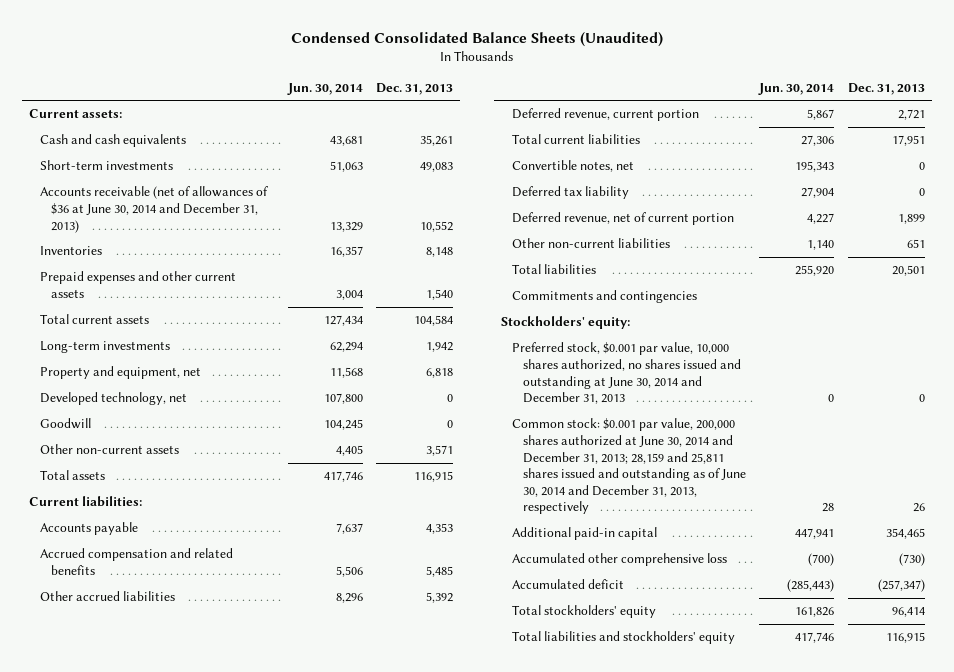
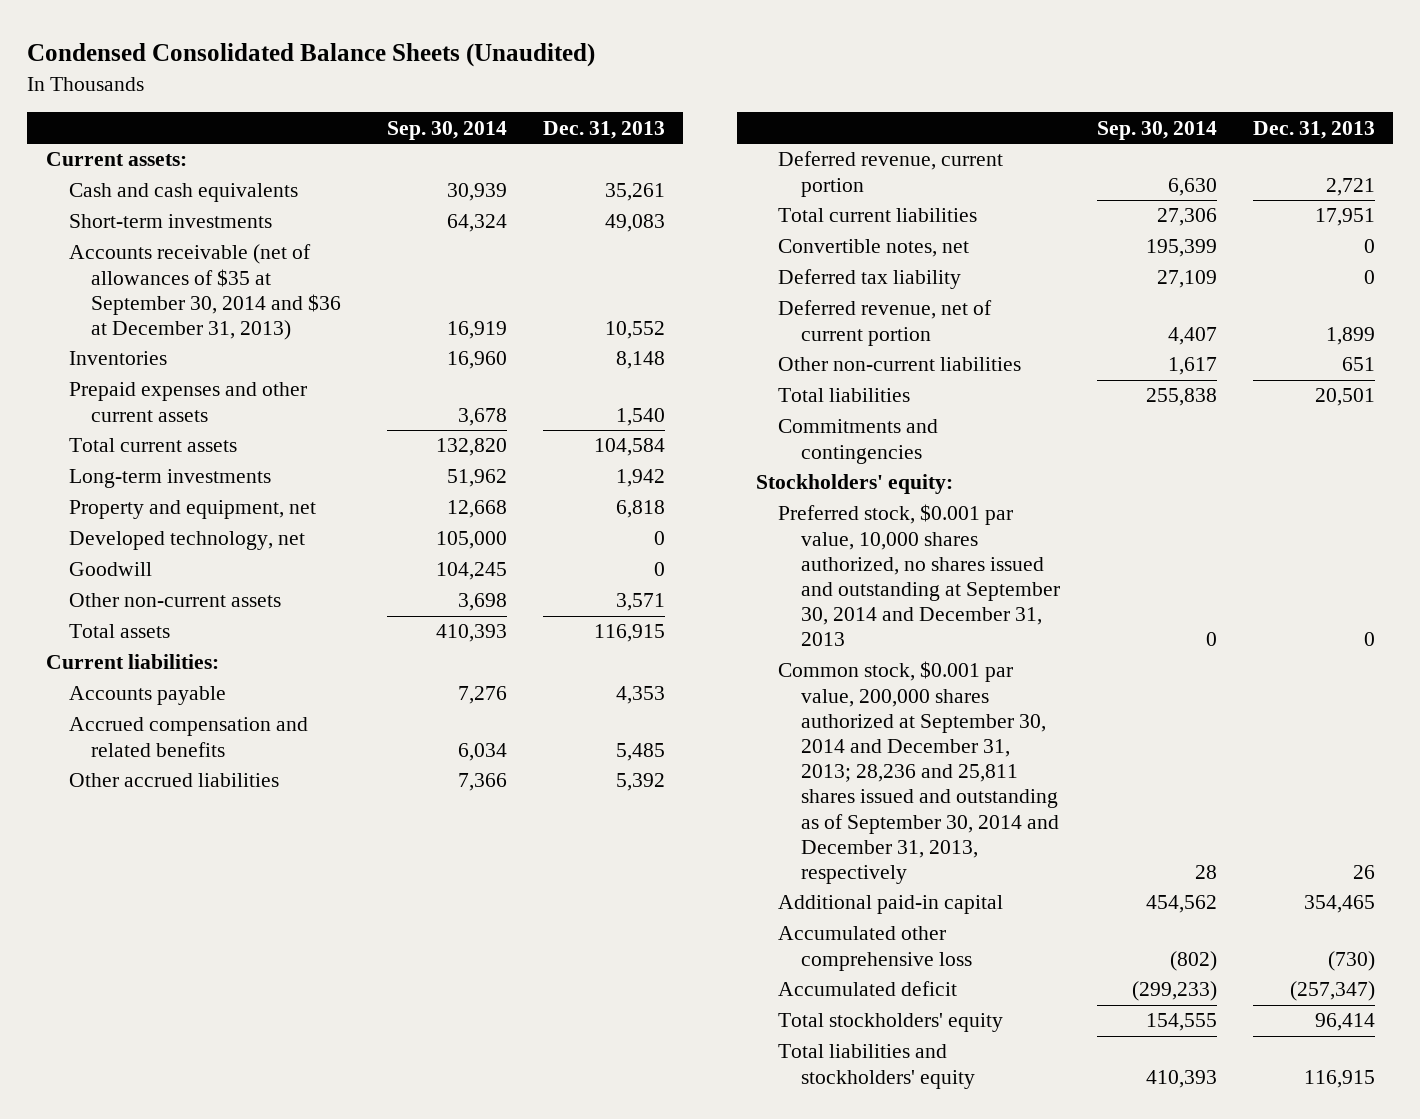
[286,82,363,95] Jun. 30, 2014 -> none
none -> [386,120,507,140] Sep. 30, 2014
[39,186,268,233] Accounts receivable (net of allowances of $36 at June 30, 2014 and December 31, 2013) -> [68,244,342,341] Accounts receivable (net of allowances of $35 at September 30, 2014 and $36 at December 31, 2013)
[511,342,741,405] Preferred stock, $0.001 par value, 10,000 shares authorized, no shares issued and outstanding at June 30, 2014 and December 31, 2013 -> [778,504,1061,647] Preferred stock, $0.001 par value, 10,000 shares authorized, no shares issued and outstanding at September 30, 2014 and December 31, 2013
[511,418,746,515] Common stock: $0.001 par value, 200,000 shares authorized at June 30, 2014 and December 31, 2013; 28,159 and 25,811 shares issued and outstanding as of June 30, 2014 and December 31, 2013, respectively -> [778,661,1060,885] Common stock, $0.001 par value, 200,000 shares authorized at September 30, 2014 and December 31, 2013; 28,236 and 25,811 shares issued and outstanding as of September 30, 2014 and December 31, 2013, respectively

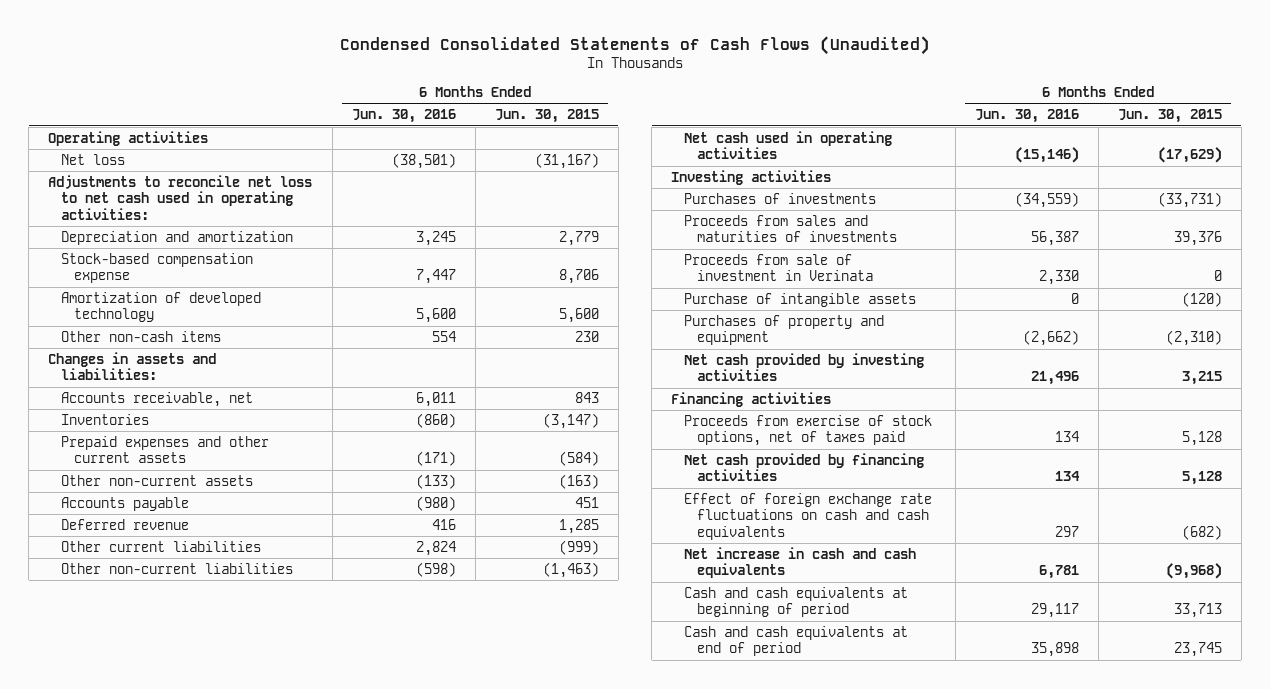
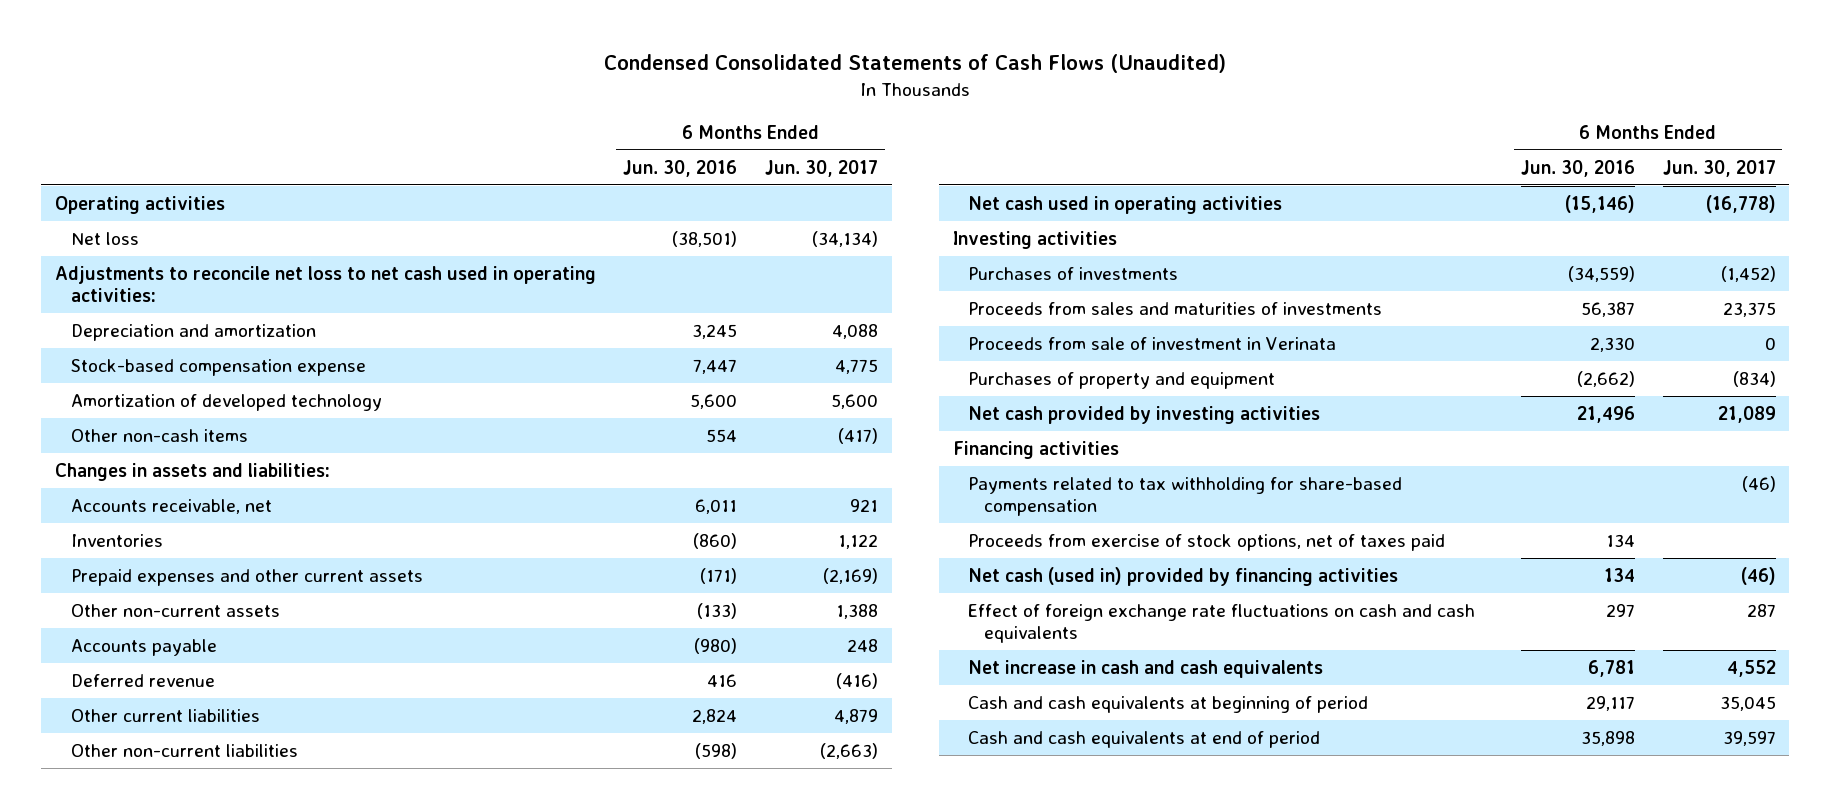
[494,109,599,124] Jun. 30, 2015 -> none
none -> [764,159,878,177] Jun. 30, 2017
[684,292,917,307] Purchase of intangible assets -> none
none -> [968,476,1403,516] Payments related to tax withholding for share-based compensation
[684,452,925,482] Net cash provided by financing activities -> [968,566,1399,586] Net cash (used in) provided by financing activities

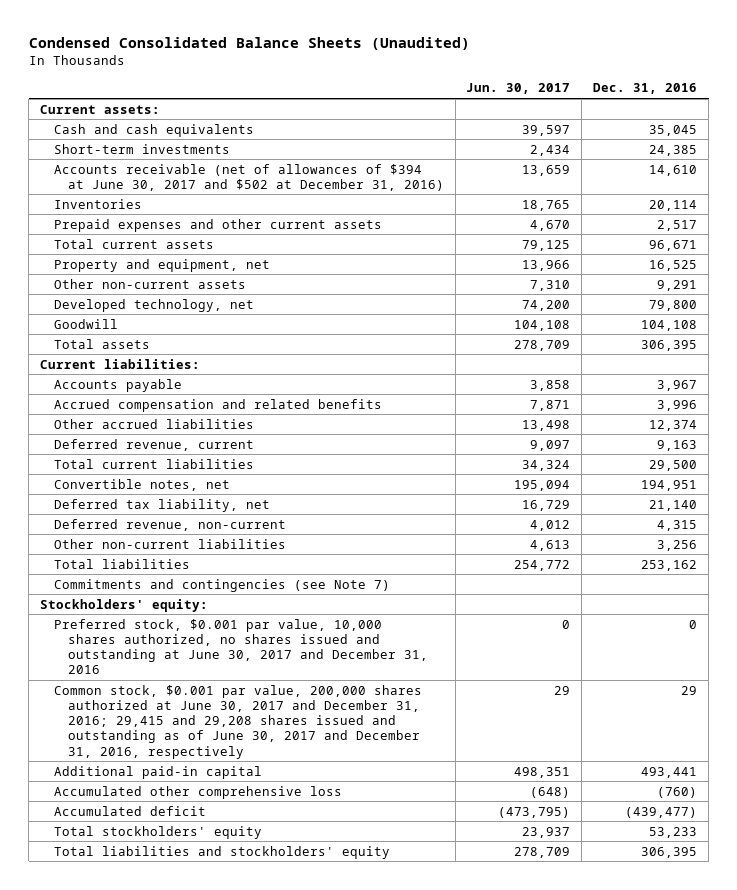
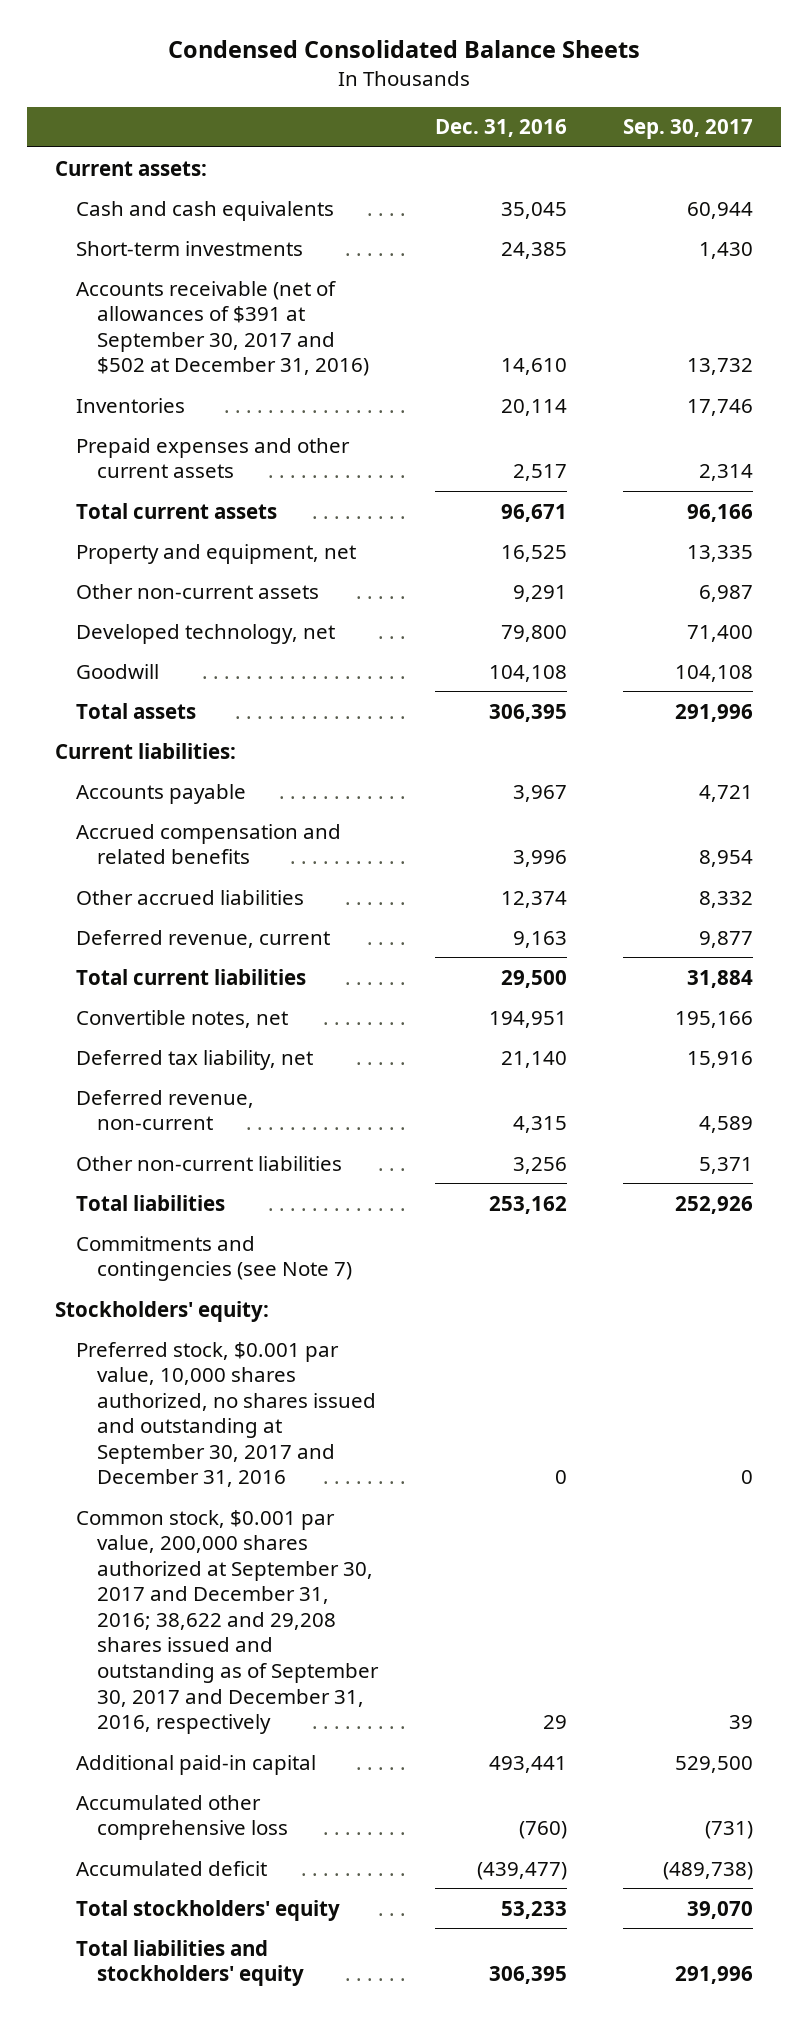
[28,37,470,51] Condensed Consolidated Balance Sheets (Unaudited) -> [167,40,640,59] Condensed Consolidated Balance Sheets
[466,83,571,95] Jun. 30, 2017 -> none
none -> [622,119,753,140] Sep. 30, 2017
[53,163,444,191] Accounts receivable (net of allowances of $394 at June 30, 2017 and $502 at December 31, 2016) -> [76,280,370,377] Accounts receivable (net of allowances of $391 at September 30, 2017 and $502 at December 31, 2016)
[53,618,428,675] Preferred stock, $0.001 par value, 10,000 shares authorized, no shares issued and outstanding at June 30, 2017 and December 31, 2016 -> [76,1341,377,1488] Preferred stock, $0.001 par value, 10,000 shares authorized, no shares issued and outstanding at September 30, 2017 and December 31, 2016
[53,684,422,759] Common stock, $0.001 par value, 200,000 shares authorized at June 30, 2017 and December 31, 2016; 29,415 and 29,208 shares issued and outstanding as of June 30, 2017 and December 31, 2016, respectively -> [76,1509,380,1735] Common stock, $0.001 par value, 200,000 shares authorized at September 30, 2017 and December 31, 2016; 38,622 and 29,208 shares issued and outstanding as of September 30, 2017 and December 31, 2016, respectively

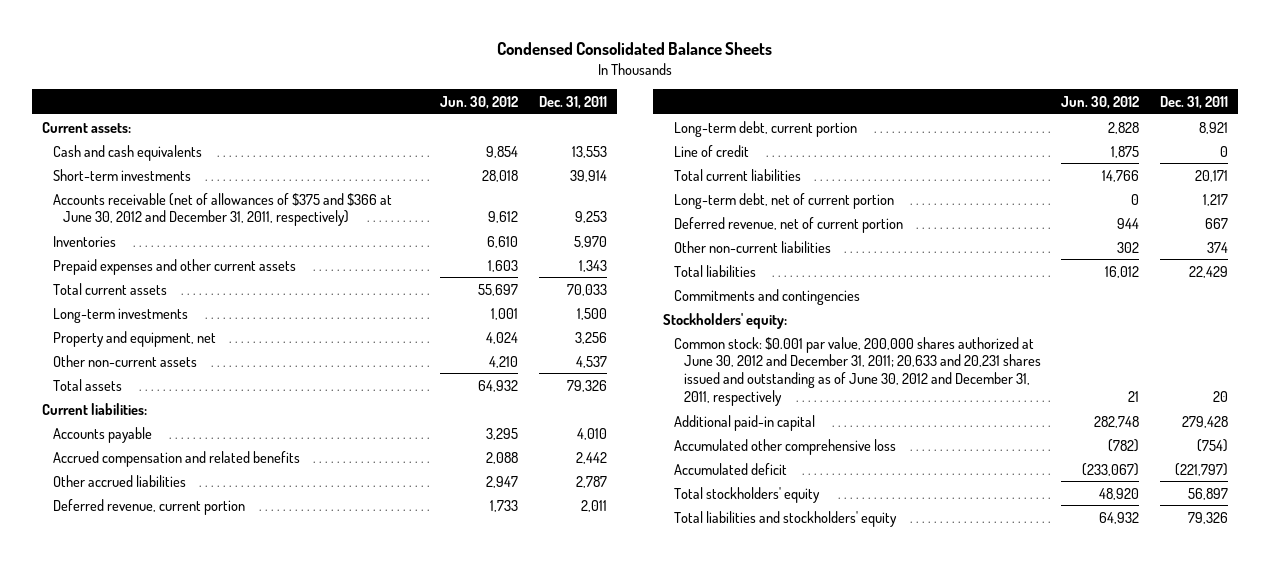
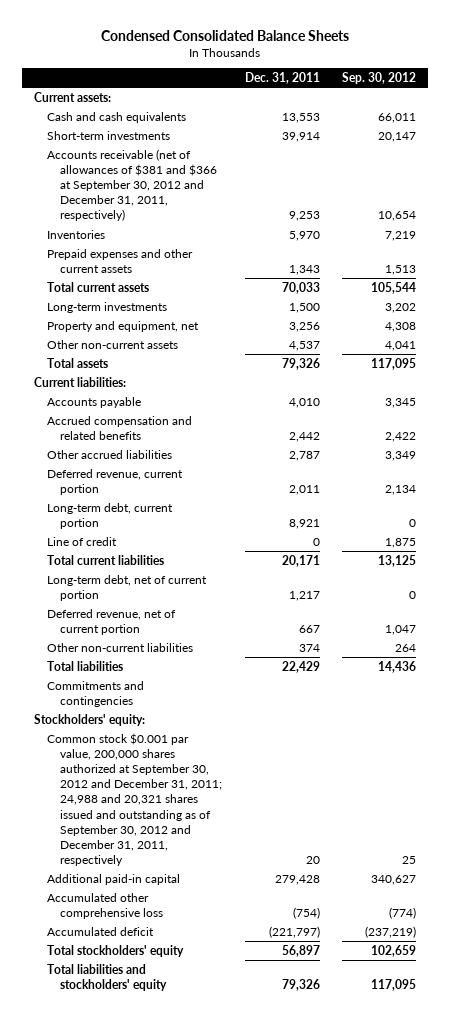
[440,95,519,109] Jun. 30, 2012 -> none
none -> [342,72,417,85] Sep. 30, 2012
[52,192,392,227] Accounts receivable (net of allowances of $375 and $366 at June 30, 2012 and December 31, 2011, respectively) -> [46,148,218,222] Accounts receivable (net of allowances of $381 and $366 at September 30, 2012 and December 31, 2011, respectively)
[673,336,1042,406] Common stock: $0.001 par value, 200,000 shares authorized at June 30, 2012 and December 31, 2011; 20,633 and 20,231 shares issued and outstanding as of June 30, 2012 and December 31, 2011, respectively -> [46,732,223,867] Common stock $0.001 par value, 200,000 shares authorized at September 30, 2012 and December 31, 2011; 24,988 and 20,321 shares issued and outstanding as of September 30, 2012 and December 31, 2011, respectively

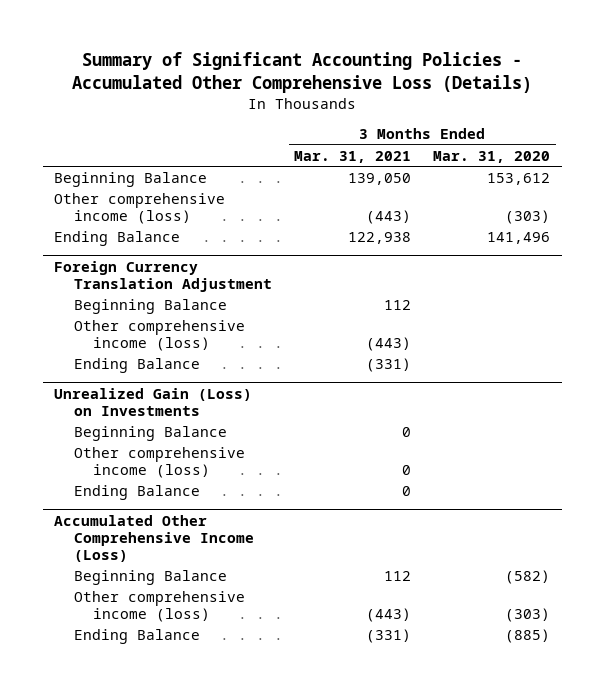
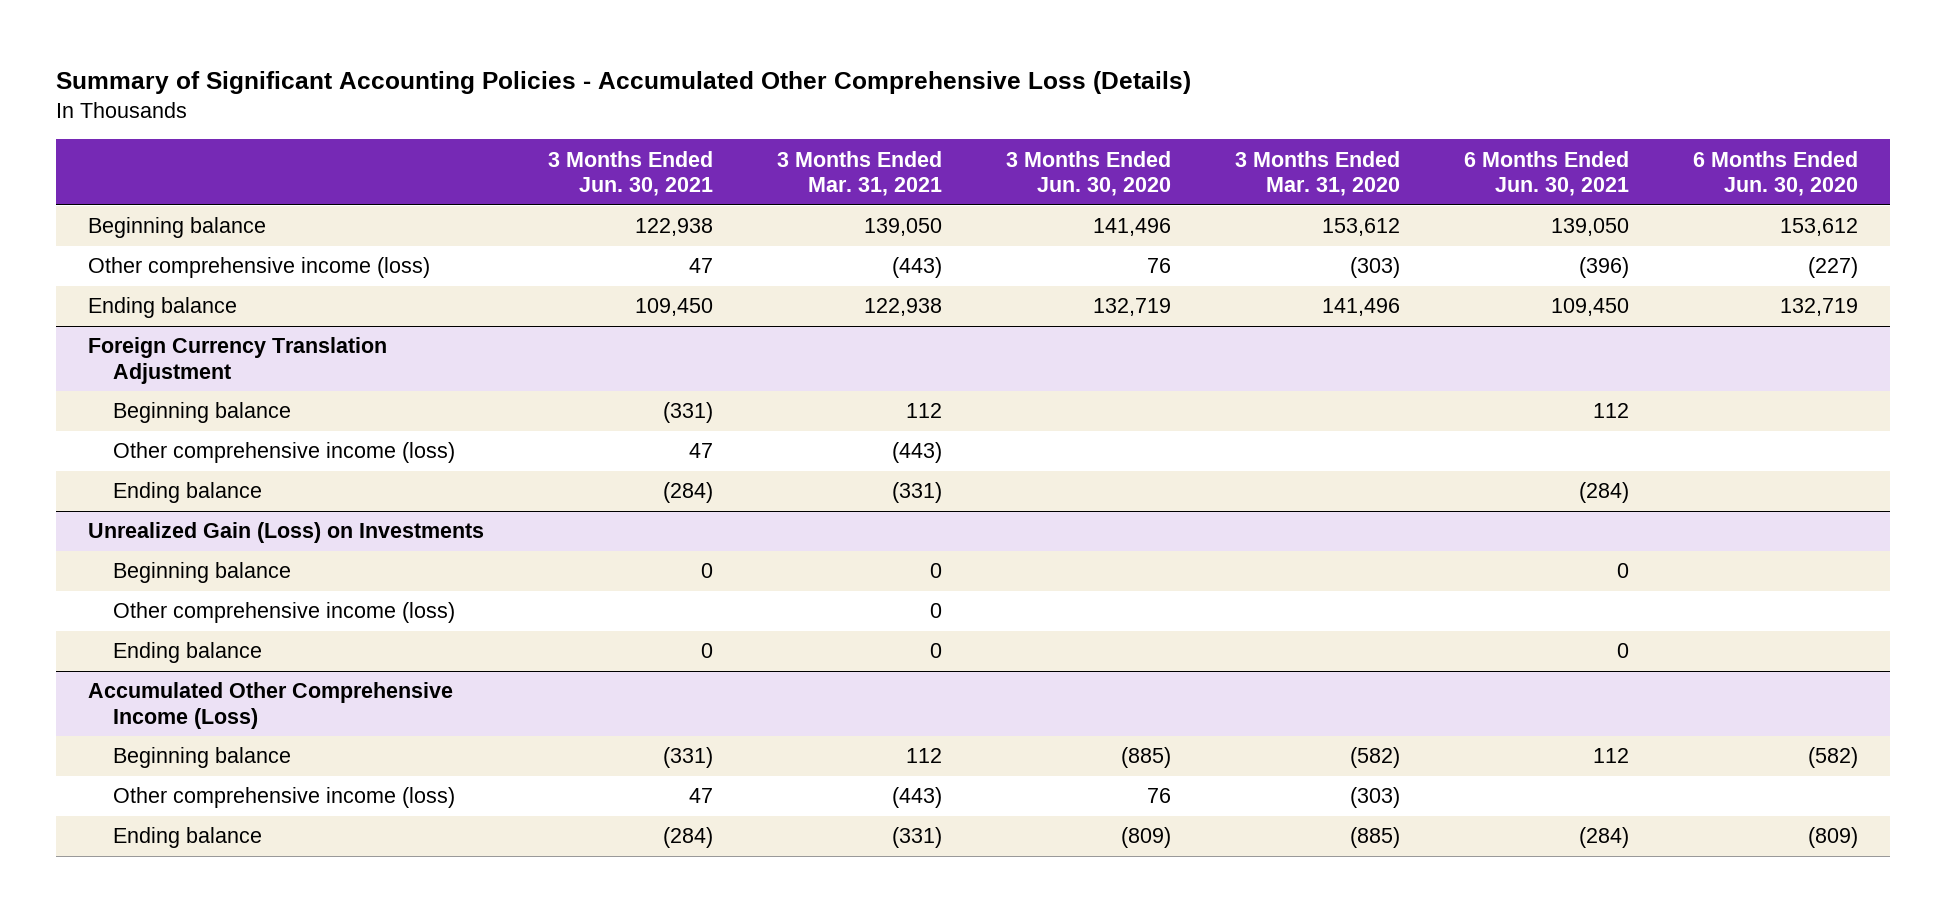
none -> [547,150,713,196] 3 Months Ended Jun. 30, 2021
none -> [1005,150,1171,196] 3 Months Ended Jun. 30, 2020
none -> [1464,150,1630,196] 6 Months Ended Jun. 30, 2021
none -> [1693,150,1859,196] 6 Months Ended Jun. 30, 2020
[54,171,208,187] Beginning Balance -> [87,217,266,239] Beginning balance
[54,230,181,246] Ending Balance -> [87,297,237,319] Ending balance
[73,298,227,314] Beginning Balance -> [112,402,291,424] Beginning balance
[73,357,200,373] Ending Balance -> [112,482,262,504] Ending balance
[73,425,227,441] Beginning Balance -> [112,562,291,584] Beginning balance
[73,484,200,500] Ending Balance -> [112,642,262,664] Ending balance
[73,569,227,585] Beginning Balance -> [112,747,291,769] Beginning balance
[73,628,200,644] Ending Balance -> [112,827,262,849] Ending balance

